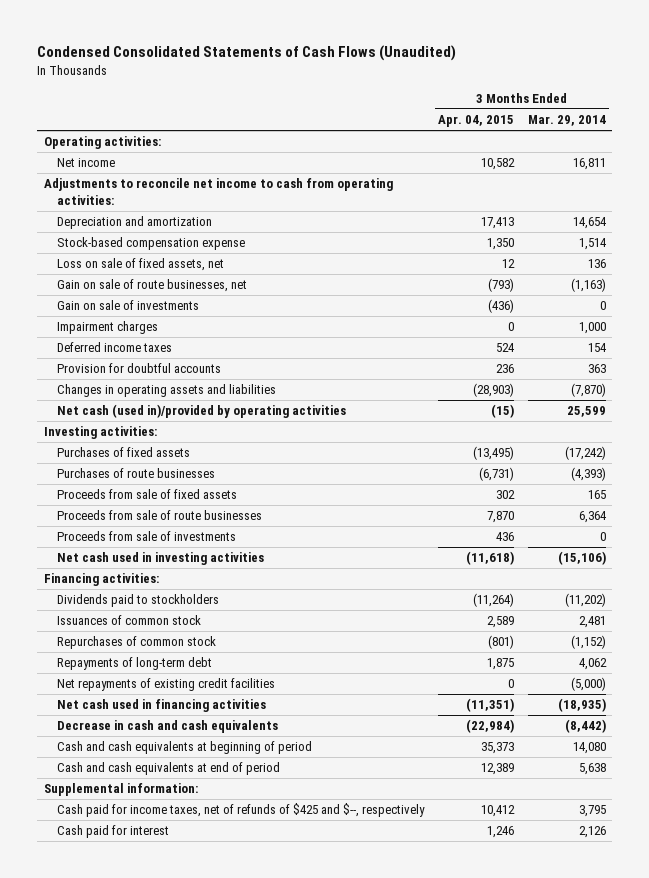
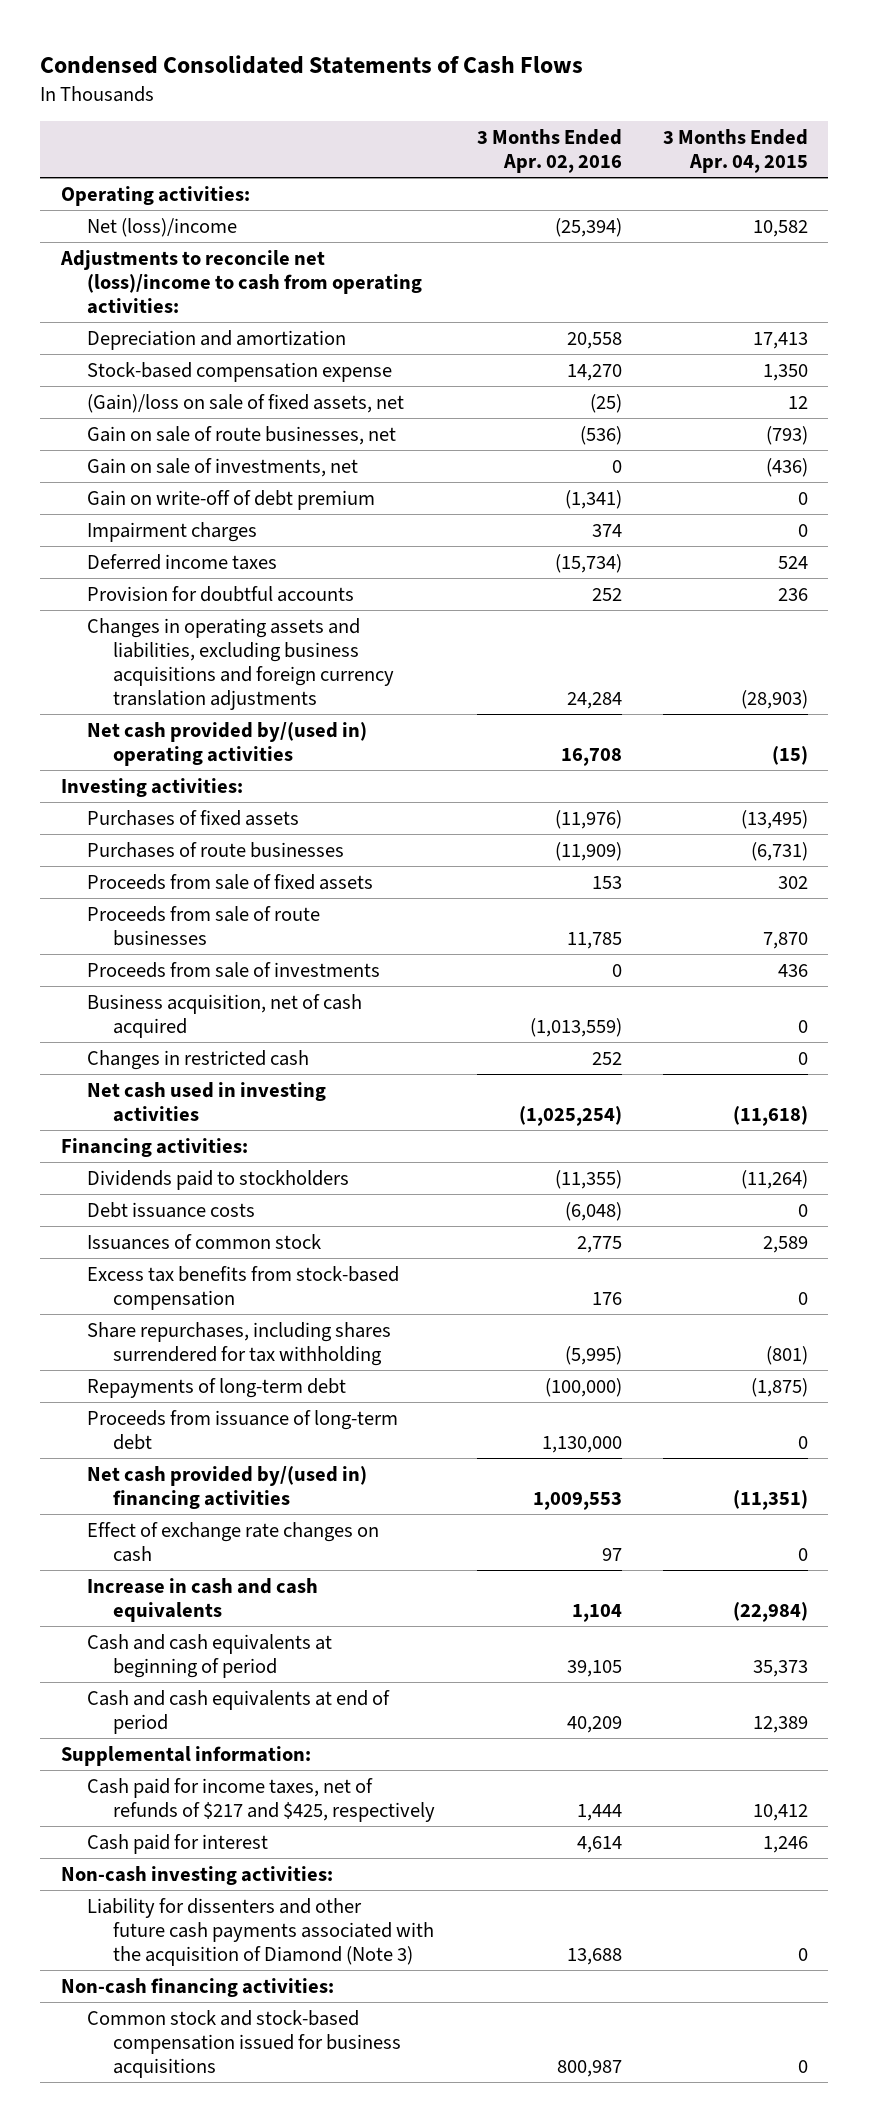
[36,44,456,61] Condensed Consolidated Statements of Cash Flows (Unaudited) -> [40,54,584,74] Condensed Consolidated Statements of Cash Flows
[527,115,606,127] Mar. 29, 2014 -> none
none -> [476,129,622,174] 3 Months Ended Apr. 02, 2016
[57,158,116,168] Net income -> [87,217,238,237] Net (loss)/income
[43,178,393,206] Adjustments to reconcile net income to cash from operating activities: -> [59,249,423,314] Adjustments to reconcile net (loss)/income to cash from operating activities:
[57,258,225,272] Loss on sale of fixed assets, net -> [87,393,405,413] (Gain)/loss on sale of fixed assets, net
[57,300,200,311] Gain on sale of investments -> [87,457,359,477] Gain on sale of investments, net
none -> [87,489,376,510] Gain on write-off of debt premium
[57,384,277,398] Changes in operating assets and liabilities -> [87,617,395,711] Changes in operating assets and liabilities, excluding business acquisitions and foreign currency translation adjustments
[57,404,347,419] Net cash (used in)/provided by operating activities -> [87,721,368,766] Net cash provided by/(used in) operating activities
none -> [87,993,363,1038] Business acquisition, net of cash acquired
none -> [87,1049,310,1070] Changes in restricted cash
none -> [87,1201,256,1218] Debt issuance costs
[57,678,276,692] Net repayments of existing credit facilities -> none
none -> [87,1265,400,1310] Excess tax benefits from stock-based compensation
[57,636,217,650] Repurchases of common stock -> [87,1321,392,1366] Share repurchases, including shares surrendered for tax withholding
[486,658,514,671] 1,875 -> [750,1377,808,1397] (1,875)
none -> [87,1409,399,1450] Proceeds from issuance of long-term debt
[57,699,267,713] Net cash used in financing activities -> [87,1465,368,1509] Net cash provided by/(used in) financing activities
none -> [87,1521,380,1562] Effect of exchange rate changes on cash
[57,720,279,734] Decrease in cash and cash equivalents -> [87,1577,319,1622] Increase in cash and cash equivalents
[57,803,426,818] Cash paid for income taxes, net of refunds of $425 and $--, respectively -> [87,1777,436,1822] Cash paid for income taxes, net of refunds of $217 and $425, respectively
none -> [60,1865,333,1885] Non-cash investing activities:
none -> [87,1897,435,1966] Liability for dissenters and other future cash payments associated with the acquisition of Diamond (Note 3)
none -> [60,1977,334,1997] Non-cash financing activities:
none -> [87,2009,402,2078] Common stock and stock-based compensation issued for business acquisitions

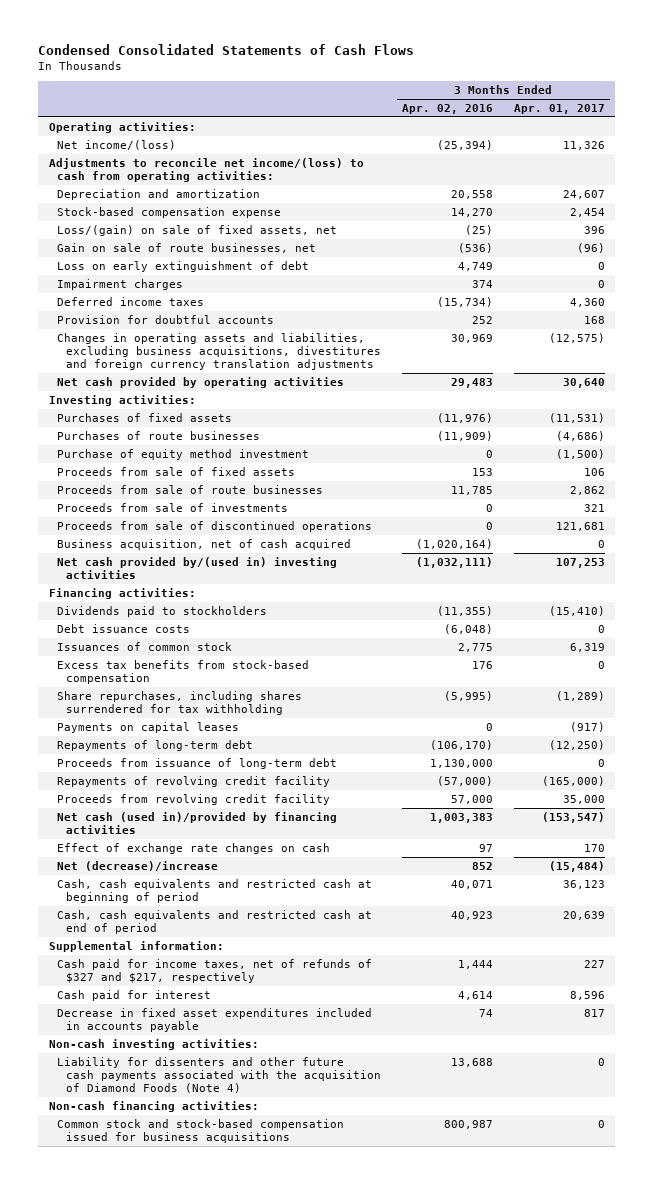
[662,129,808,174] 3 Months Ended Apr. 04, 2015 -> none
none -> [513,103,605,114] Apr. 01, 2017
[87,217,238,237] Net (loss)/income -> [57,139,177,150] Net income/(loss)
[59,249,423,314] Adjustments to reconcile net (loss)/income to cash from operating activities: -> [48,157,364,183] Adjustments to reconcile net income/(loss) to cash from operating activities:
[87,393,405,413] (Gain)/loss on sale of fixed assets, net -> [57,224,338,236] Loss/(gain) on sale of fixed assets, net
[87,457,359,477] Gain on sale of investments, net -> none
[87,489,376,510] Gain on write-off of debt premium -> [57,260,310,272] Loss on early extinguishment of debt
[564,489,622,509] (1,341) -> [458,261,494,271] 4,749
[87,617,395,711] Changes in operating assets and liabilities, excluding business acquisitions and foreign currency translation adjustments -> [57,332,382,371] Changes in operating assets and liabilities, excluding business acquisitions, divestitures and foreign currency translation adjustments
[566,692,622,710] 24,284 -> [451,333,494,343] 30,969
[87,721,368,766] Net cash provided by/(used in) operating activities -> [57,376,345,388] Net cash provided by operating activities
[560,747,622,766] 16,708 -> [451,377,494,388] 29,483
none -> [57,448,310,460] Purchase of equity method investment
[87,1049,310,1070] Changes in restricted cash -> none
none -> [57,520,373,532] Proceeds from sale of discontinued operations
[529,1017,622,1037] (1,013,559) -> [416,538,494,549] (1,020,164)
[87,1081,327,1122] Net cash used in investing activities -> [57,556,338,580] Net cash provided by/(used in) investing activities
[518,1105,622,1126] (1,025,254) -> [416,556,494,568] (1,032,111)
none -> [57,721,240,733] Payments on capital leases
[544,1377,622,1397] (100,000) -> [430,739,494,750] (106,170)
none -> [57,775,331,787] Repayments of revolving credit facility
none -> [57,793,331,805] Proceeds from revolving credit facility
[87,1465,368,1509] Net cash provided by/(used in) financing activities -> [57,811,338,835] Net cash (used in)/provided by financing activities
[532,1491,622,1510] 1,009,553 -> [430,812,494,823] 1,003,383
[87,1577,319,1622] Increase in cash and cash equivalents -> none
none -> [57,860,219,871] Net (decrease)/increase
[87,1633,333,1678] Cash and cash equivalents at beginning of period -> [57,878,373,904] Cash, cash equivalents and restricted cash at beginning of period
[566,1659,622,1677] 39,105 -> [451,879,494,889] 40,071
[87,1689,391,1734] Cash and cash equivalents at end of period -> [57,909,373,935] Cash, cash equivalents and restricted cash at end of period
[566,1715,622,1733] 40,209 -> [451,910,494,920] 40,923
[87,1777,436,1822] Cash paid for income taxes, net of refunds of $217 and $425, respectively -> [57,958,373,984] Cash paid for income taxes, net of refunds of $327 and $217, respectively
none -> [57,1007,373,1033] Decrease in fixed asset expenditures included in accounts payable
[87,1897,435,1966] Liability for dissenters and other future cash payments associated with the acquisition of Diamond (Note 3) -> [57,1056,382,1094] Liability for dissenters and other future cash payments associated with the acquisition of Diamond Foods (Note 4)

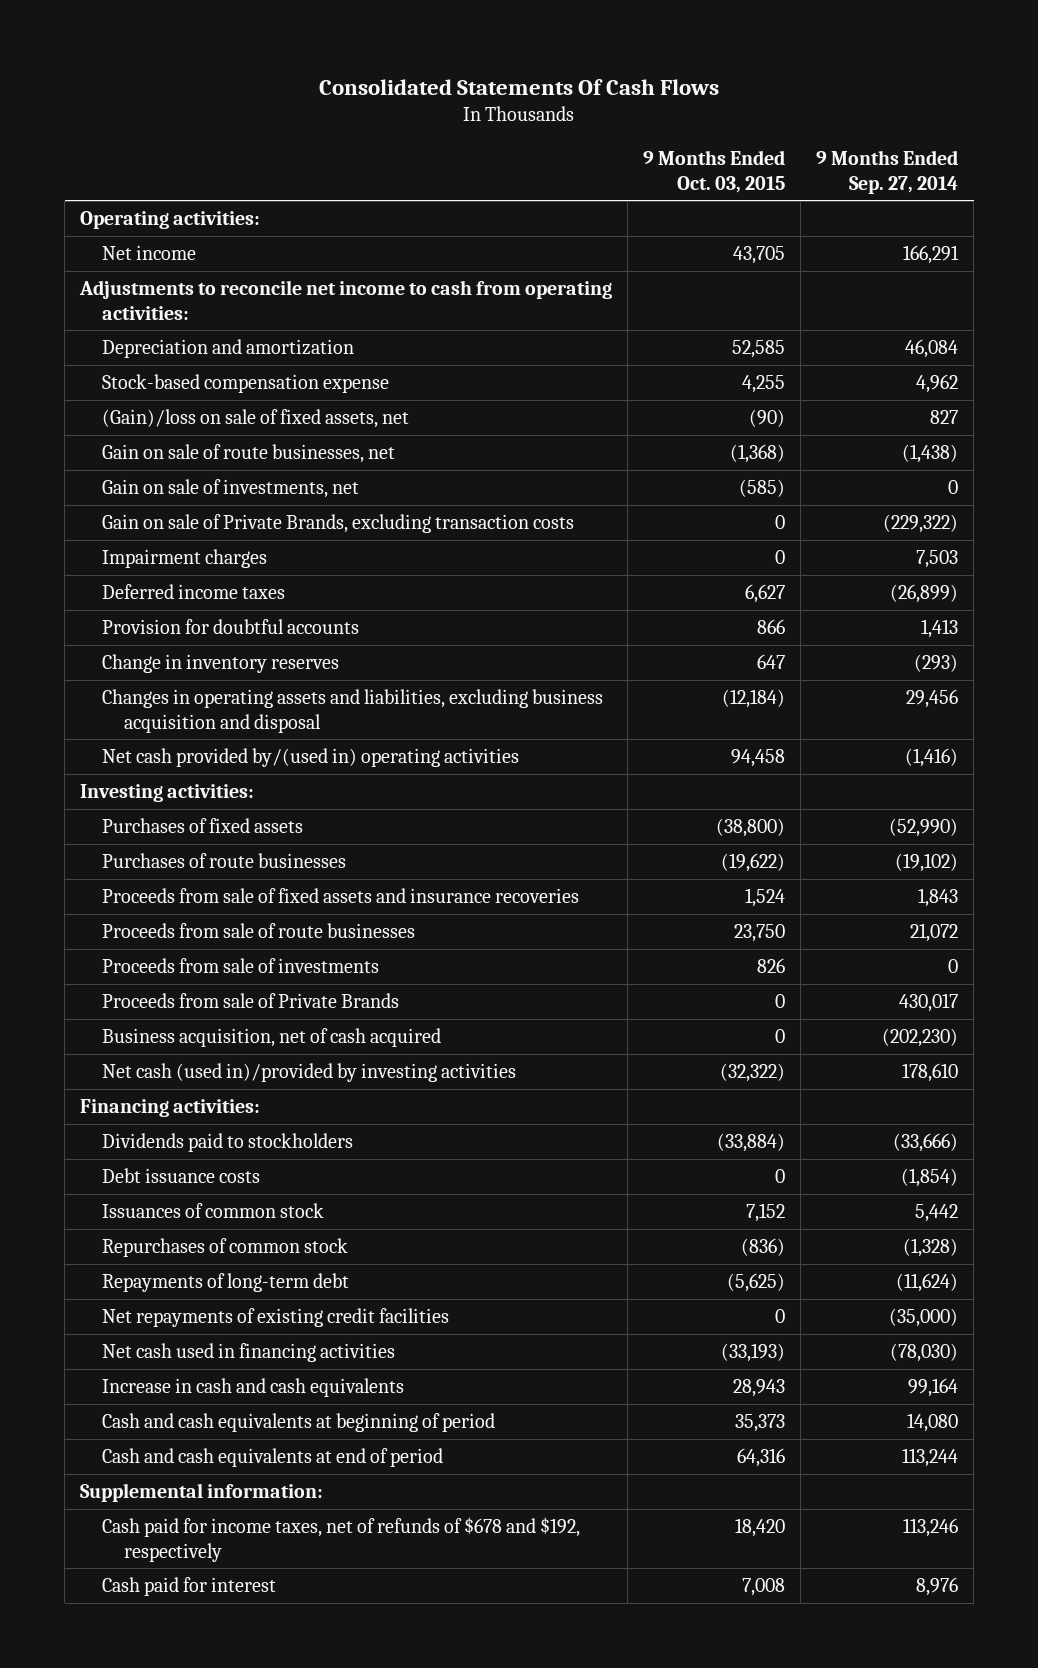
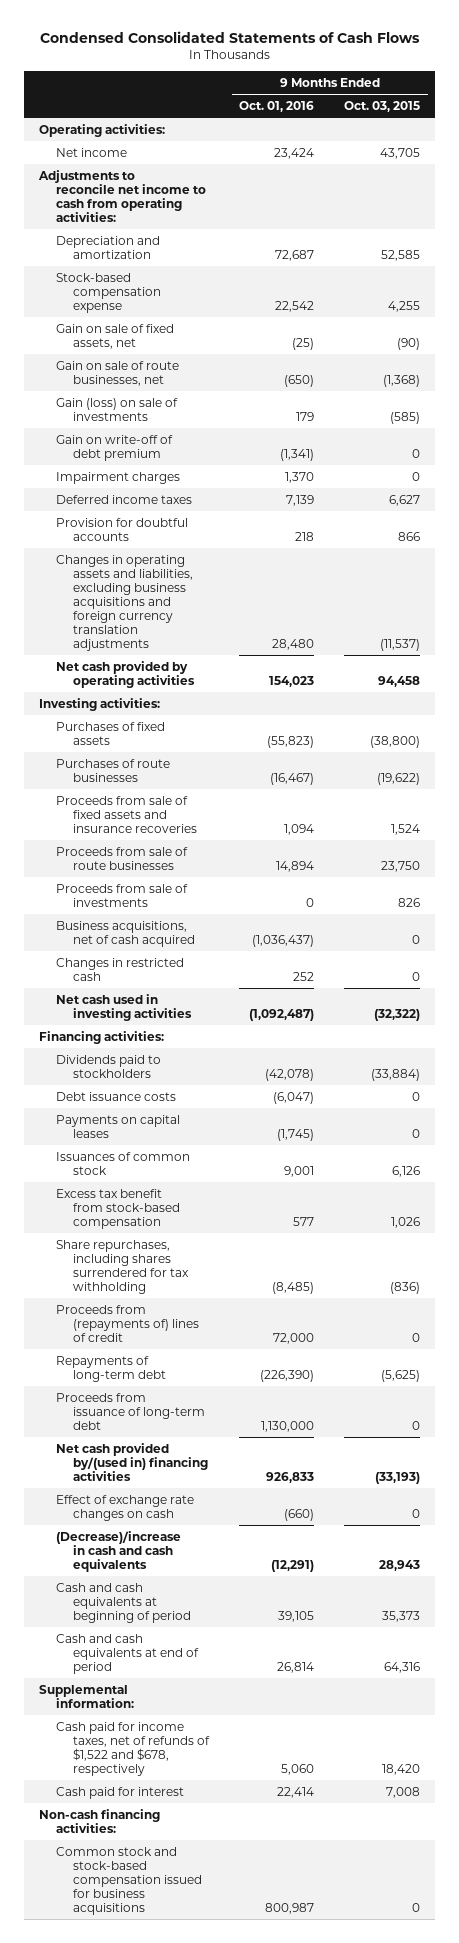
[319,79,720,96] Consolidated Statements Of Cash Flows -> [39,30,420,43] Condensed Consolidated Statements of Cash Flows
[816,149,959,194] 9 Months Ended Sep. 27, 2014 -> none
none -> [239,101,315,113] Oct. 01, 2016
[102,408,410,428] (Gain)/loss on sale of fixed assets, net -> [56,323,175,349] Gain on sale of fixed assets, net
[102,513,575,533] Gain on sale of Private Brands, excluding transaction costs -> none
[102,478,360,498] Gain on sale of investments, net -> [56,397,179,421] Gain (loss) on sale of investments
none -> [56,434,174,461] Gain on write-off of debt premium
[102,653,340,673] Change in inventory reserves -> none
[102,688,604,733] Changes in operating assets and liabilities, excluding business acquisition and disposal -> [56,554,194,652] Changes in operating assets and liabilities, excluding business acquisitions and foreign currency translation adjustments
[722,688,786,708] (12,184) -> [380,639,421,652] (11,537)
[102,747,520,767] Net cash provided by/(used in) operating activities -> [56,660,196,688] Net cash provided by operating activities
[102,992,400,1008] Proceeds from sale of Private Brands -> none
[102,1027,442,1047] Business acquisition, net of cash acquired -> [56,920,196,947] Business acquisitions, net of cash acquired
none -> [56,957,185,981] Changes in restricted cash
[102,1062,517,1082] Net cash (used in)/provided by investing activities -> [56,993,193,1021] Net cash used in investing activities
none -> [56,1114,181,1138] Payments on capital leases
[746,1202,786,1222] 7,152 -> [392,1165,421,1177] 6,126
none -> [56,1188,181,1229] Excess tax benefit from stock-based compensation
[102,1237,349,1257] Repurchases of common stock -> [56,1239,190,1294] Share repurchases, including shares surrendered for tax withholding
none -> [56,1304,200,1342] Proceeds from (repayments of) lines of credit
[102,1307,450,1327] Net repayments of existing credit facilities -> none
none -> [56,1392,206,1430] Proceeds from issuance of long-term debt
[102,1342,396,1362] Net cash used in financing activities -> [56,1442,209,1481] Net cash provided by/(used in) financing activities
none -> [56,1494,195,1521] Effect of exchange rate changes on cash
[102,1377,405,1397] Increase in cash and cash equivalents -> [56,1530,182,1572] (Decrease)/increase in cash and cash equivalents
[102,1516,581,1562] Cash paid for income taxes, net of refunds of $678 and $192, respectively -> [56,1721,211,1776] Cash paid for income taxes, net of refunds of $1,522 and $678, respectively
none -> [38,1808,160,1833] Non-cash financing activities:
none -> [56,1846,203,1916] Common stock and stock-based compensation issued for business acquisitions

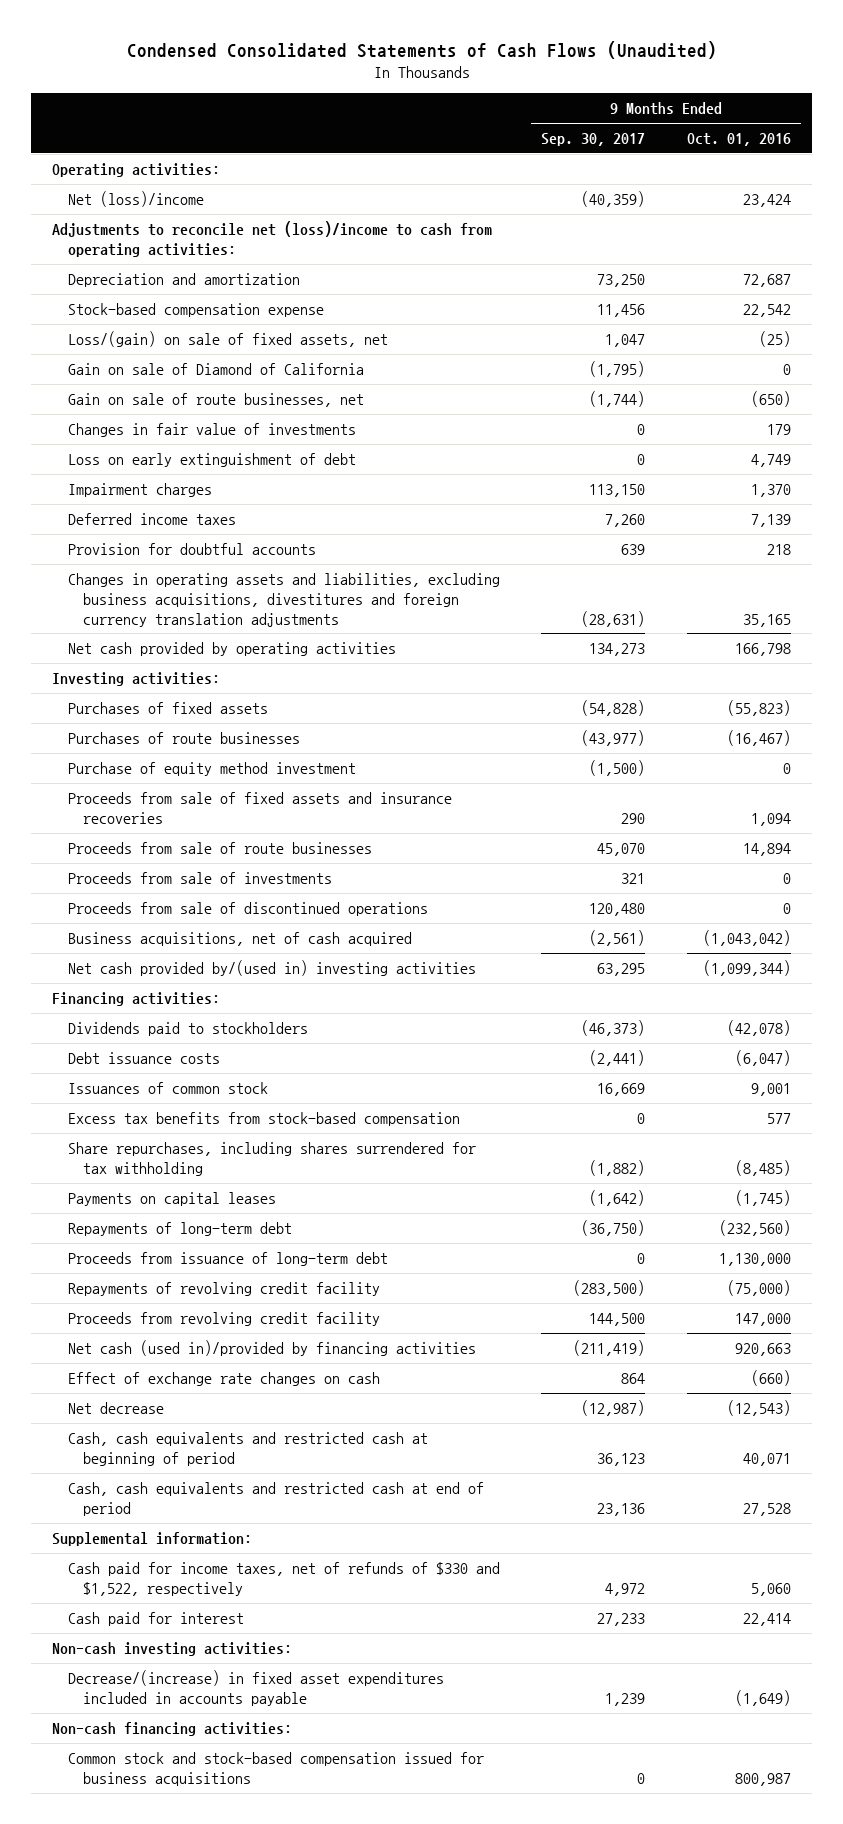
[39,30,420,43] Condensed Consolidated Statements of Cash Flows -> [126,40,717,59] Condensed Consolidated Statements of Cash Flows (Unaudited)
[344,101,421,113] Oct. 03, 2015 -> none
none -> [541,133,646,147] Sep. 30, 2017
[56,147,128,157] Net income -> [67,191,204,208] Net (loss)/income
[37,169,207,222] Adjustments to reconcile net income to cash from operating activities: -> [51,221,492,257] Adjustments to reconcile net (loss)/income to cash from operating activities:
[56,323,175,349] Gain on sale of fixed assets, net -> [67,331,388,348] Loss/(gain) on sale of fixed assets, net
none -> [67,363,364,376] Gain on sale of Diamond of California
[56,434,174,461] Gain on write-off of debt premium -> none
[56,397,179,421] Gain (loss) on sale of investments -> [67,423,356,438] Changes in fair value of investments
none -> [67,453,356,468] Loss on early extinguishment of debt
[56,554,194,652] Changes in operating assets and liabilities, excluding business acquisitions and foreign currency translation adjustments -> [67,573,500,627] Changes in operating assets and liabilities, excluding business acquisitions, divestitures and foreign currency translation adjustments
[272,639,315,651] 28,480 -> [743,613,792,627] 35,165
[269,675,315,687] 154,023 -> [735,643,792,657] 166,798
none -> [67,762,356,777] Purchase of equity method investment
[56,957,185,981] Changes in restricted cash -> none
none -> [67,902,428,917] Proceeds from sale of discontinued operations
[252,934,315,947] (1,036,437) -> [703,930,792,947] (1,043,042)
[56,993,193,1021] Net cash used in investing activities -> [67,960,476,977] Net cash provided by/(used in) investing activities
[249,1008,315,1021] (1,092,487) -> [703,960,792,977] (1,099,344)
[56,1188,181,1229] Excess tax benefit from stock-based compensation -> [67,1112,460,1127] Excess tax benefits from stock-based compensation
[56,1304,200,1342] Proceeds from (repayments of) lines of credit -> none
[56,1114,181,1138] Payments on capital leases -> [67,1192,276,1207] Payments on capital leases
[260,1369,315,1382] (226,390) -> [719,1220,792,1237] (232,560)
none -> [67,1282,380,1297] Repayments of revolving credit facility
none -> [67,1312,380,1327] Proceeds from revolving credit facility
[56,1442,209,1481] Net cash provided by/(used in) financing activities -> [67,1340,476,1357] Net cash (used in)/provided by financing activities
[266,1471,315,1483] 926,833 -> [735,1343,792,1357] 920,663
[56,1530,182,1572] (Decrease)/increase in cash and cash equivalents -> none
none -> [67,1402,164,1415] Net decrease
[56,1582,192,1623] Cash and cash equivalents at beginning of period -> [67,1432,428,1466] Cash, cash equivalents and restricted cash at beginning of period
[278,1610,315,1622] 39,105 -> [743,1452,792,1466] 40,071
[56,1633,200,1674] Cash and cash equivalents at end of period -> [67,1482,484,1516] Cash, cash equivalents and restricted cash at end of period
[277,1661,315,1673] 26,814 -> [743,1502,792,1516] 27,528
[56,1721,211,1776] Cash paid for income taxes, net of refunds of $1,522 and $678, respectively -> [67,1562,500,1596] Cash paid for income taxes, net of refunds of $330 and $1,522, respectively
none -> [51,1642,292,1657] Non-cash investing activities:
none -> [67,1670,444,1706] Decrease/(increase) in fixed asset expenditures included in accounts payable

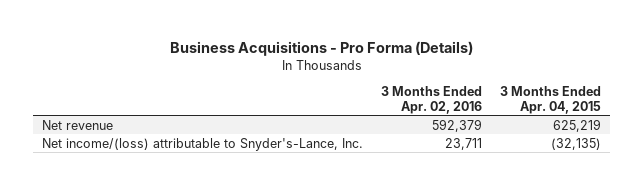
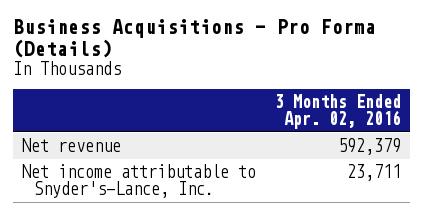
[500,85,602,114] 3 Months Ended Apr. 04, 2015 -> none
[42,137,364,151] Net income/(loss) attributable to Snyder's-Lance, Inc. -> [22,164,257,199] Net income attributable to Snyder's-Lance, Inc.

